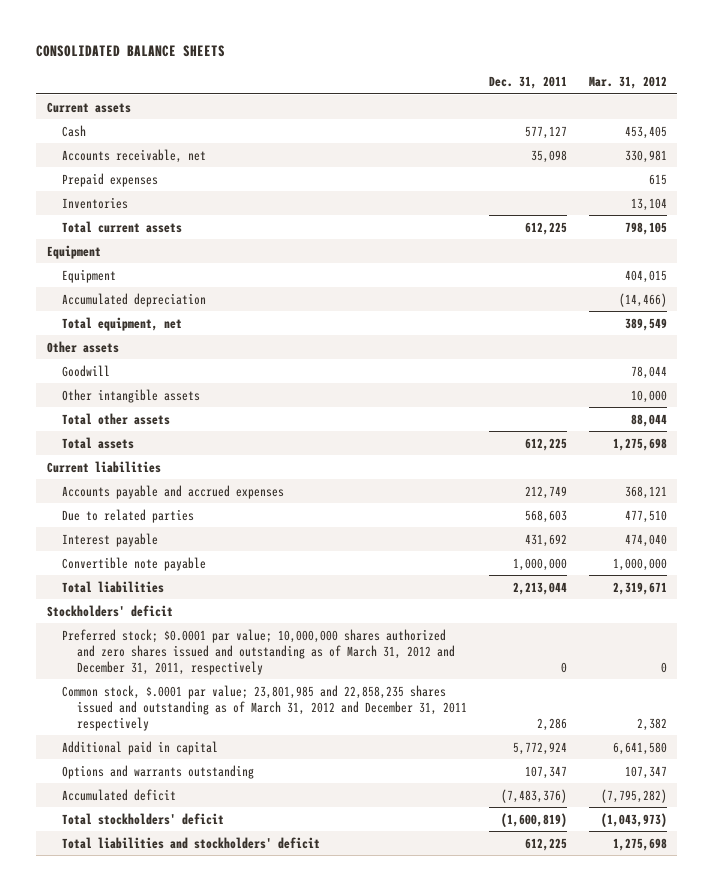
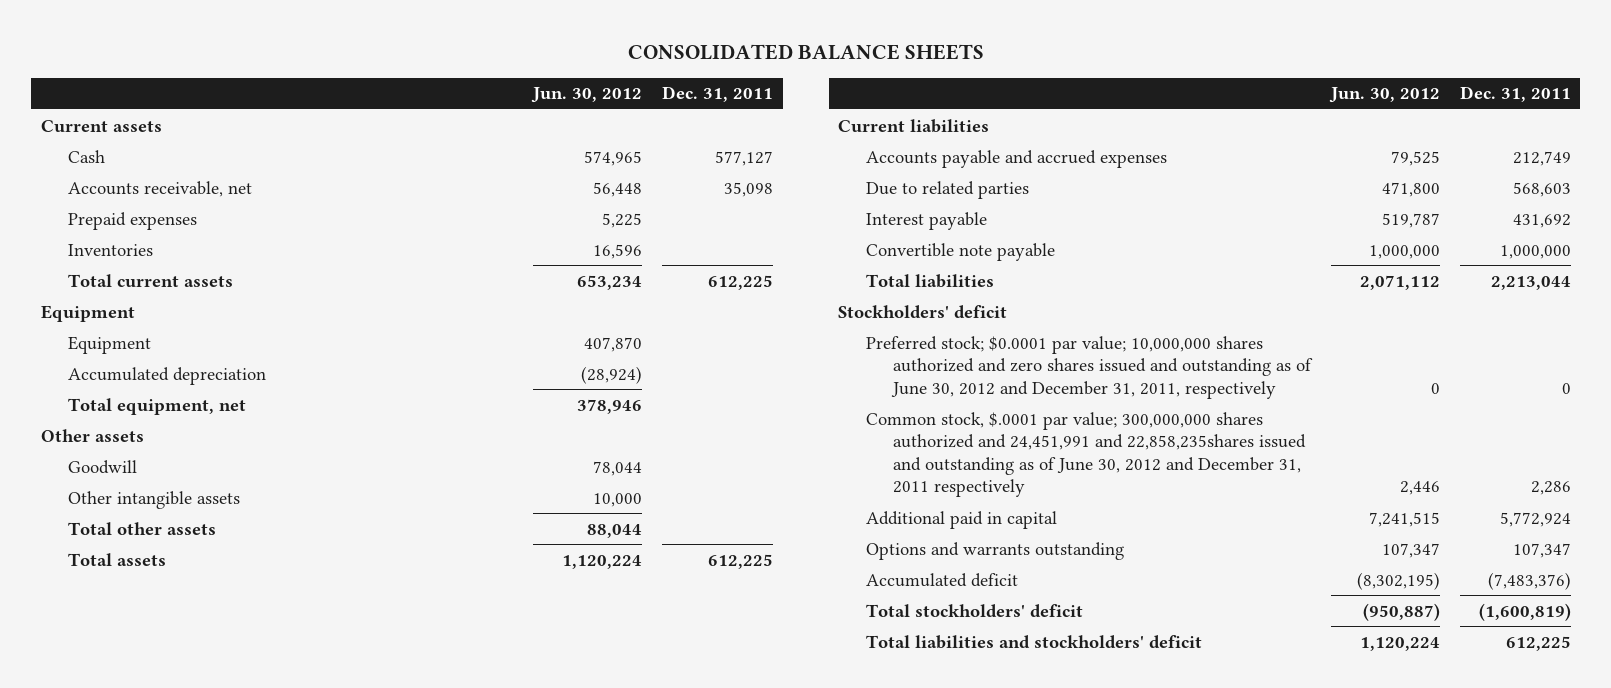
[588,76,667,90] Mar. 31, 2012 -> none
none -> [531,87,643,104] Jun. 30, 2012
[62,628,456,675] Preferred stock; $0.0001 par value; 10,000,000 shares authorized and zero shares issued and outstanding as of March 31, 2012 and December 31, 2011, respectively -> [865,335,1314,399] Preferred stock; $0.0001 par value; 10,000,000 shares authorized and zero shares issued and outstanding as of June 30, 2012 and December 31, 2011, respectively
[62,684,468,731] Common stock, $.0001 par value; 23,801,985 and 22,858,235 shares issued and outstanding as of March 31, 2012 and December 31, 2011 respectively -> [865,411,1307,497] Common stock, $.0001 par value; 300,000,000 shares authorized and 24,451,991 and 22,858,235shares issued and outstanding as of June 30, 2012 and December 31, 2011 respectively

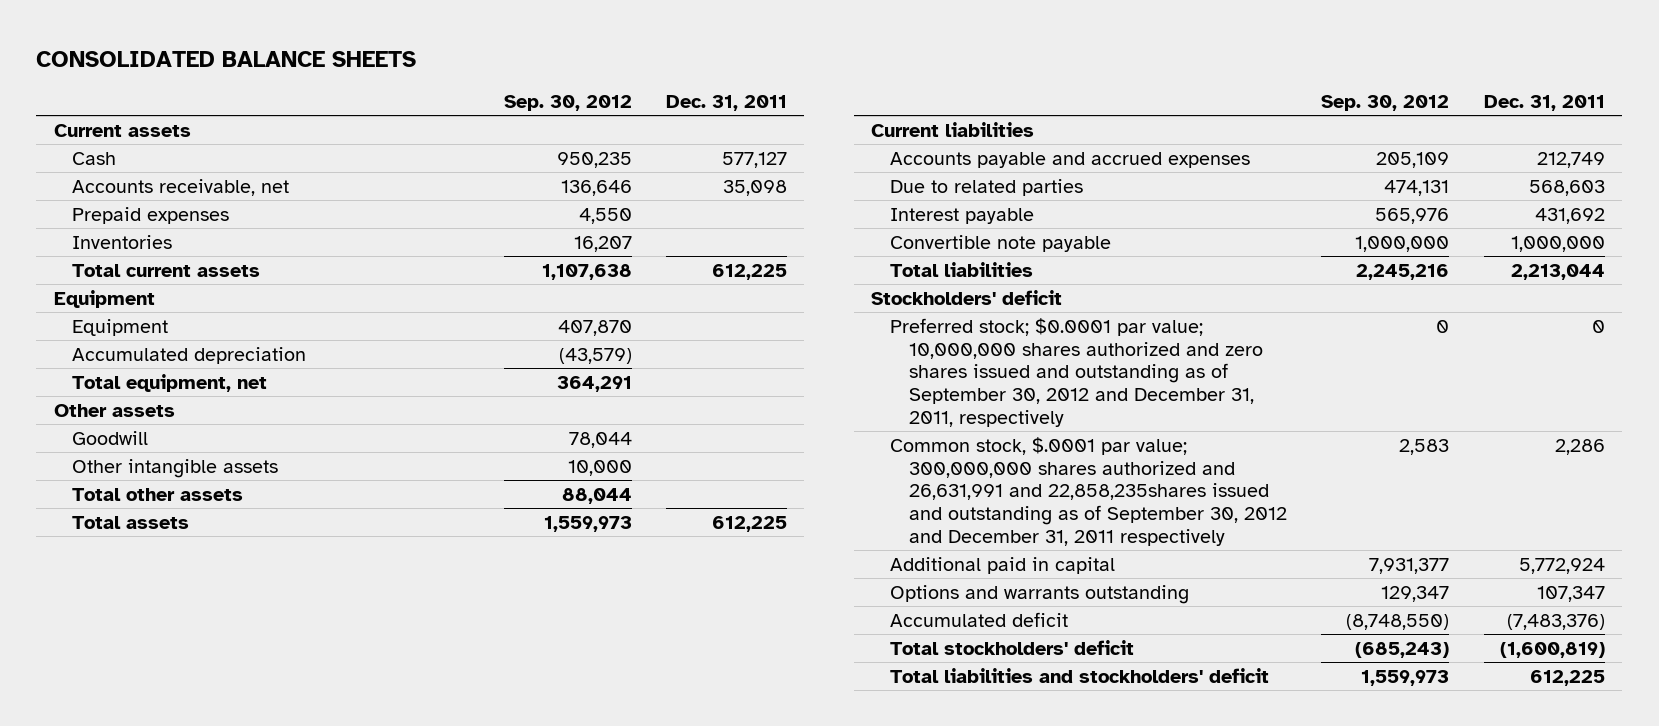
[531,87,643,104] Jun. 30, 2012 -> none
none -> [503,94,632,111] Sep. 30, 2012
[865,335,1314,399] Preferred stock; $0.0001 par value; 10,000,000 shares authorized and zero shares issued and outstanding as of June 30, 2012 and December 31, 2011, respectively -> [890,317,1263,428] Preferred stock; $0.0001 par value; 10,000,000 shares authorized and zero shares issued and outstanding as of September 30, 2012 and December 31, 2011, respectively
[865,411,1307,497] Common stock, $.0001 par value; 300,000,000 shares authorized and 24,451,991 and 22,858,235shares issued and outstanding as of June 30, 2012 and December 31, 2011 respectively -> [890,436,1287,547] Common stock, $.0001 par value; 300,000,000 shares authorized and 26,631,991 and 22,858,235shares issued and outstanding as of September 30, 2012 and December 31, 2011 respectively

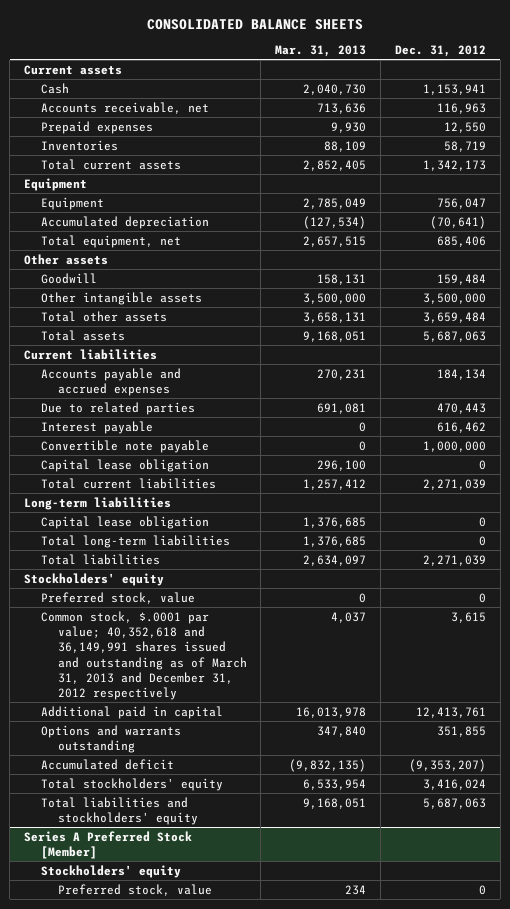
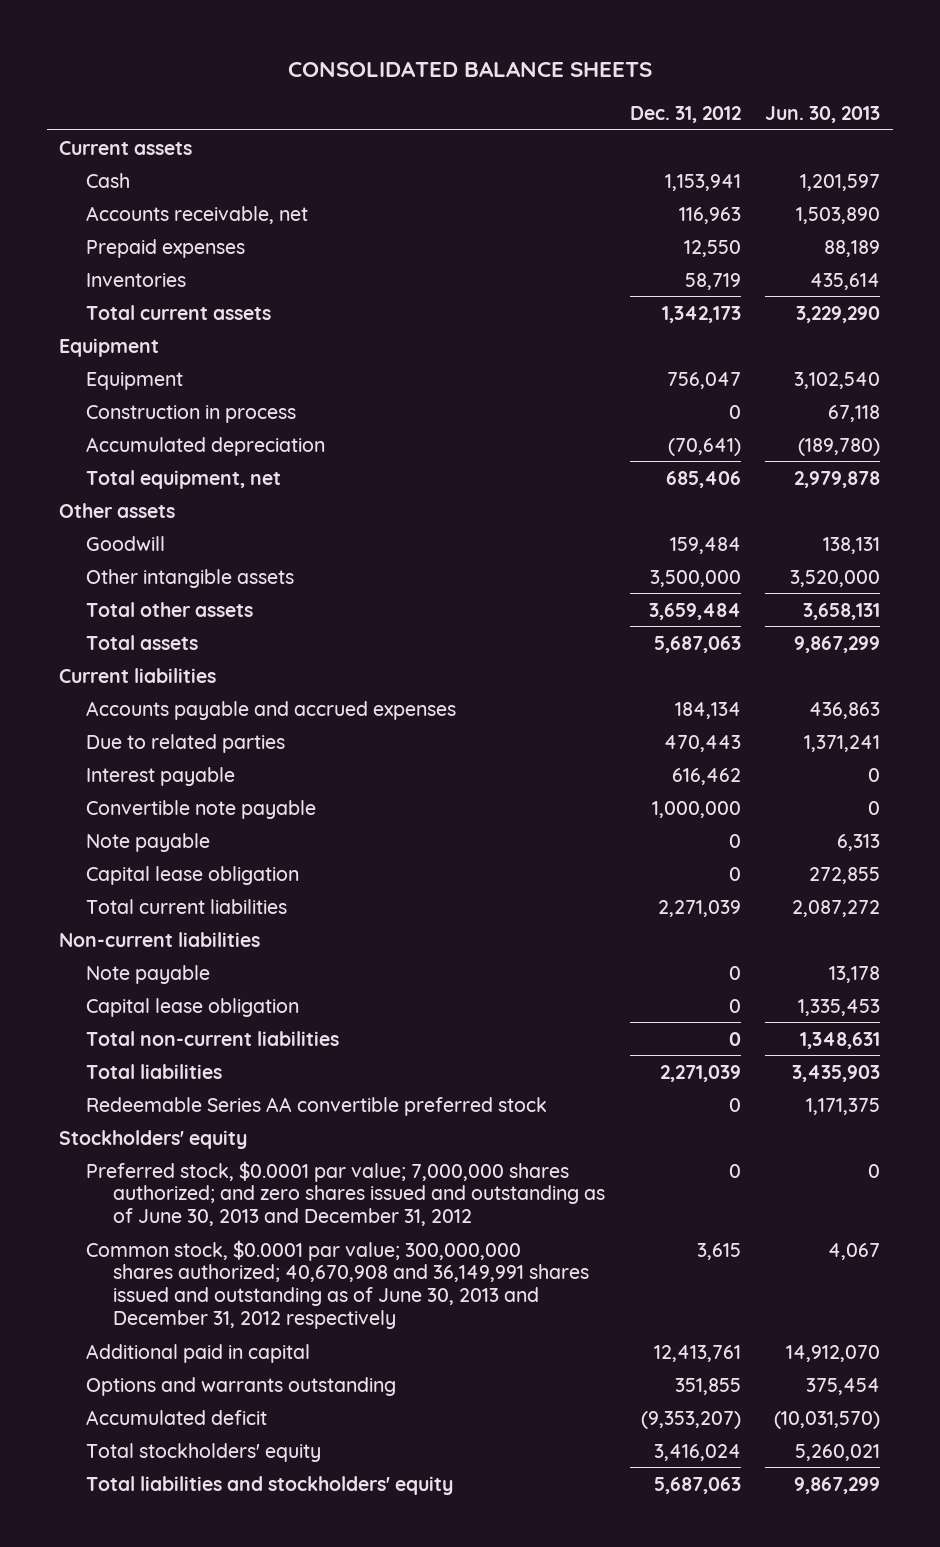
[275,45,367,58] Mar. 31, 2013 -> none
none -> [765,106,881,124] Jun. 30, 2013
none -> [86,404,297,423] Construction in process
none -> [86,832,211,852] Note payable
[24,496,172,510] Long-term liabilities -> none
none -> [59,931,261,947] Non-current liabilities
none -> [86,964,211,984] Note payable
[40,534,230,548] Total long-term liabilities -> [86,1030,340,1046] Total non-current liabilities
none -> [86,1096,548,1116] Redeemable Series AA convertible preferred stock
[40,591,195,604] Preferred stock, value -> [86,1160,606,1226] Preferred stock, $0.0001 par value; 7,000,000 shares authorized; and zero shares issued and outstanding as of June 30, 2013 and December 31, 2012
[40,610,247,701] Common stock, $.0001 par value; 40,352,618 and 36,149,991 shares issued and outstanding as of March 31, 2013 and December 31, 2012 respectively -> [86,1239,590,1329] Common stock, $0.0001 par value; 300,000,000 shares authorized; 40,670,908 and 36,149,991 shares issued and outstanding as of June 30, 2013 and December 31, 2012 respectively
[24,830,193,859] Series A Preferred Stock [Member] -> none
[40,864,181,878] Stockholders' equity -> none
[57,883,212,896] Preferred stock, value -> none

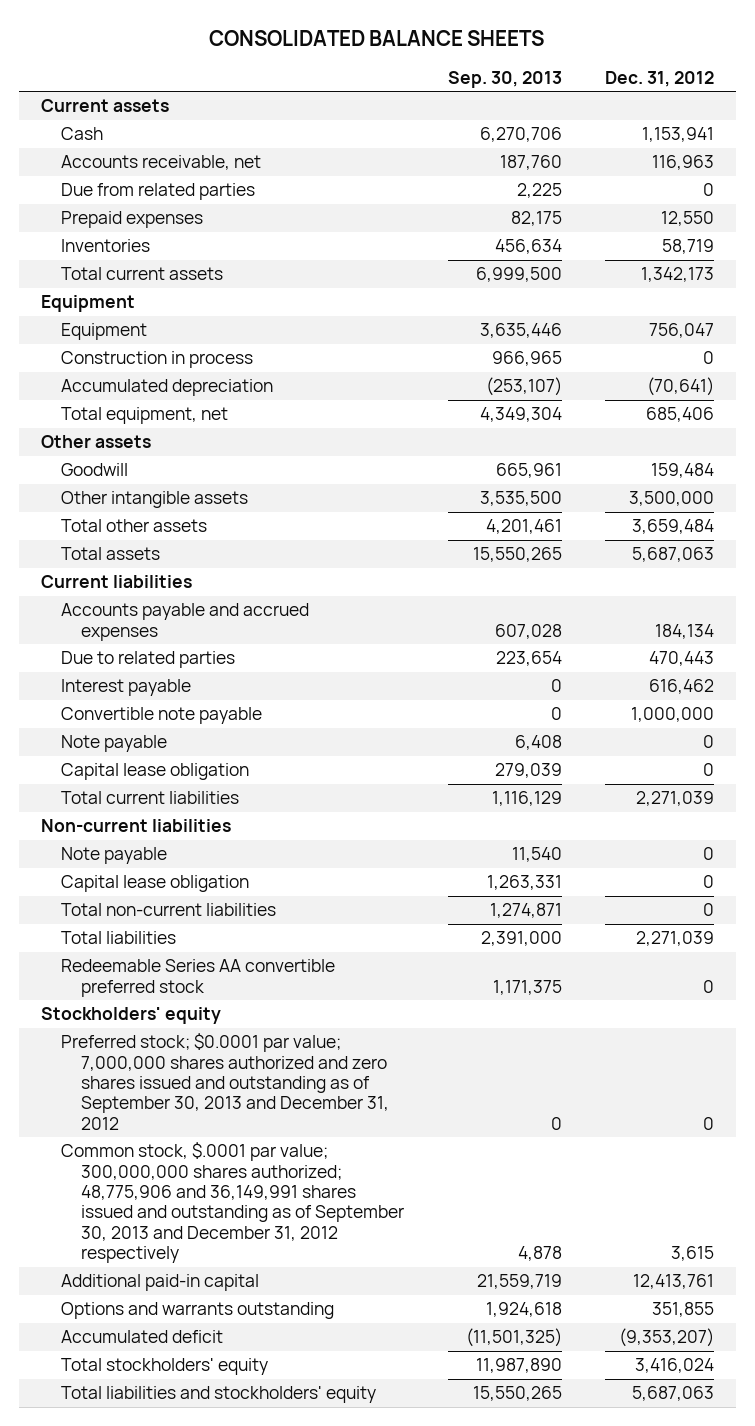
[765,106,881,124] Jun. 30, 2013 -> none
none -> [447,71,562,89] Sep. 30, 2013
none -> [60,183,255,201] Due from related parties
[86,1160,606,1226] Preferred stock, $0.0001 par value; 7,000,000 shares authorized; and zero shares issued and outstanding as of June 30, 2013 and December 31, 2012 -> [60,1033,389,1130] Preferred stock; $0.0001 par value; 7,000,000 shares authorized and zero shares issued and outstanding as of September 30, 2013 and December 31, 2012
[86,1239,590,1329] Common stock, $0.0001 par value; 300,000,000 shares authorized; 40,670,908 and 36,149,991 shares issued and outstanding as of June 30, 2013 and December 31, 2012 respectively -> [60,1142,404,1264] Common stock, $.0001 par value; 300,000,000 shares authorized; 48,775,906 and 36,149,991 shares issued and outstanding as of September 30, 2013 and December 31, 2012 respectively
[86,1343,311,1363] Additional paid in capital -> [60,1274,259,1292] Additional paid-in capital

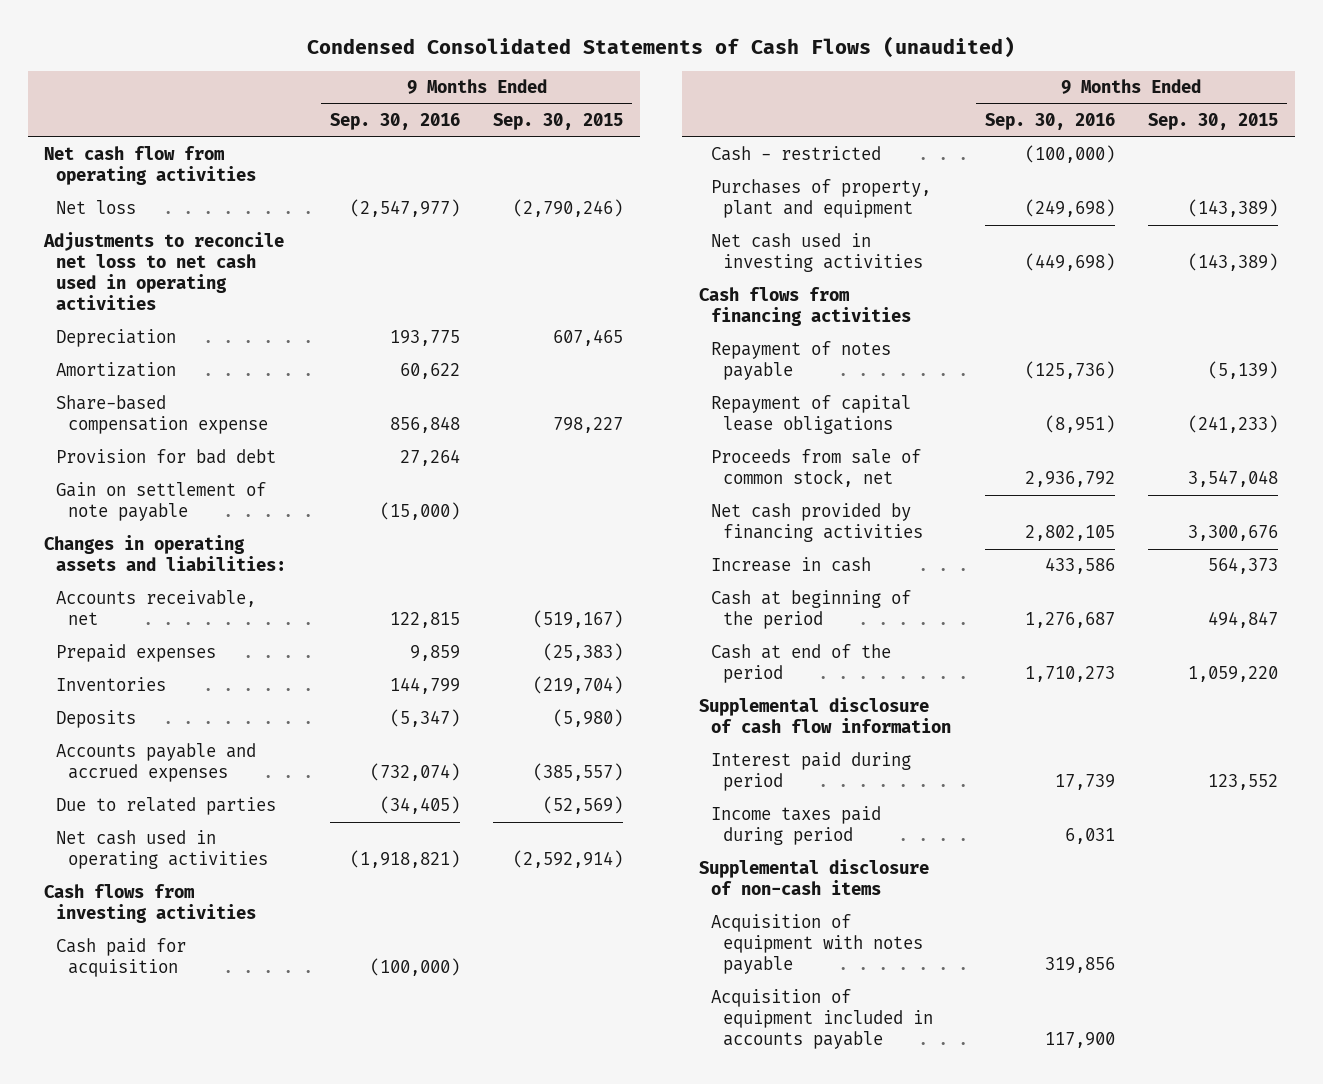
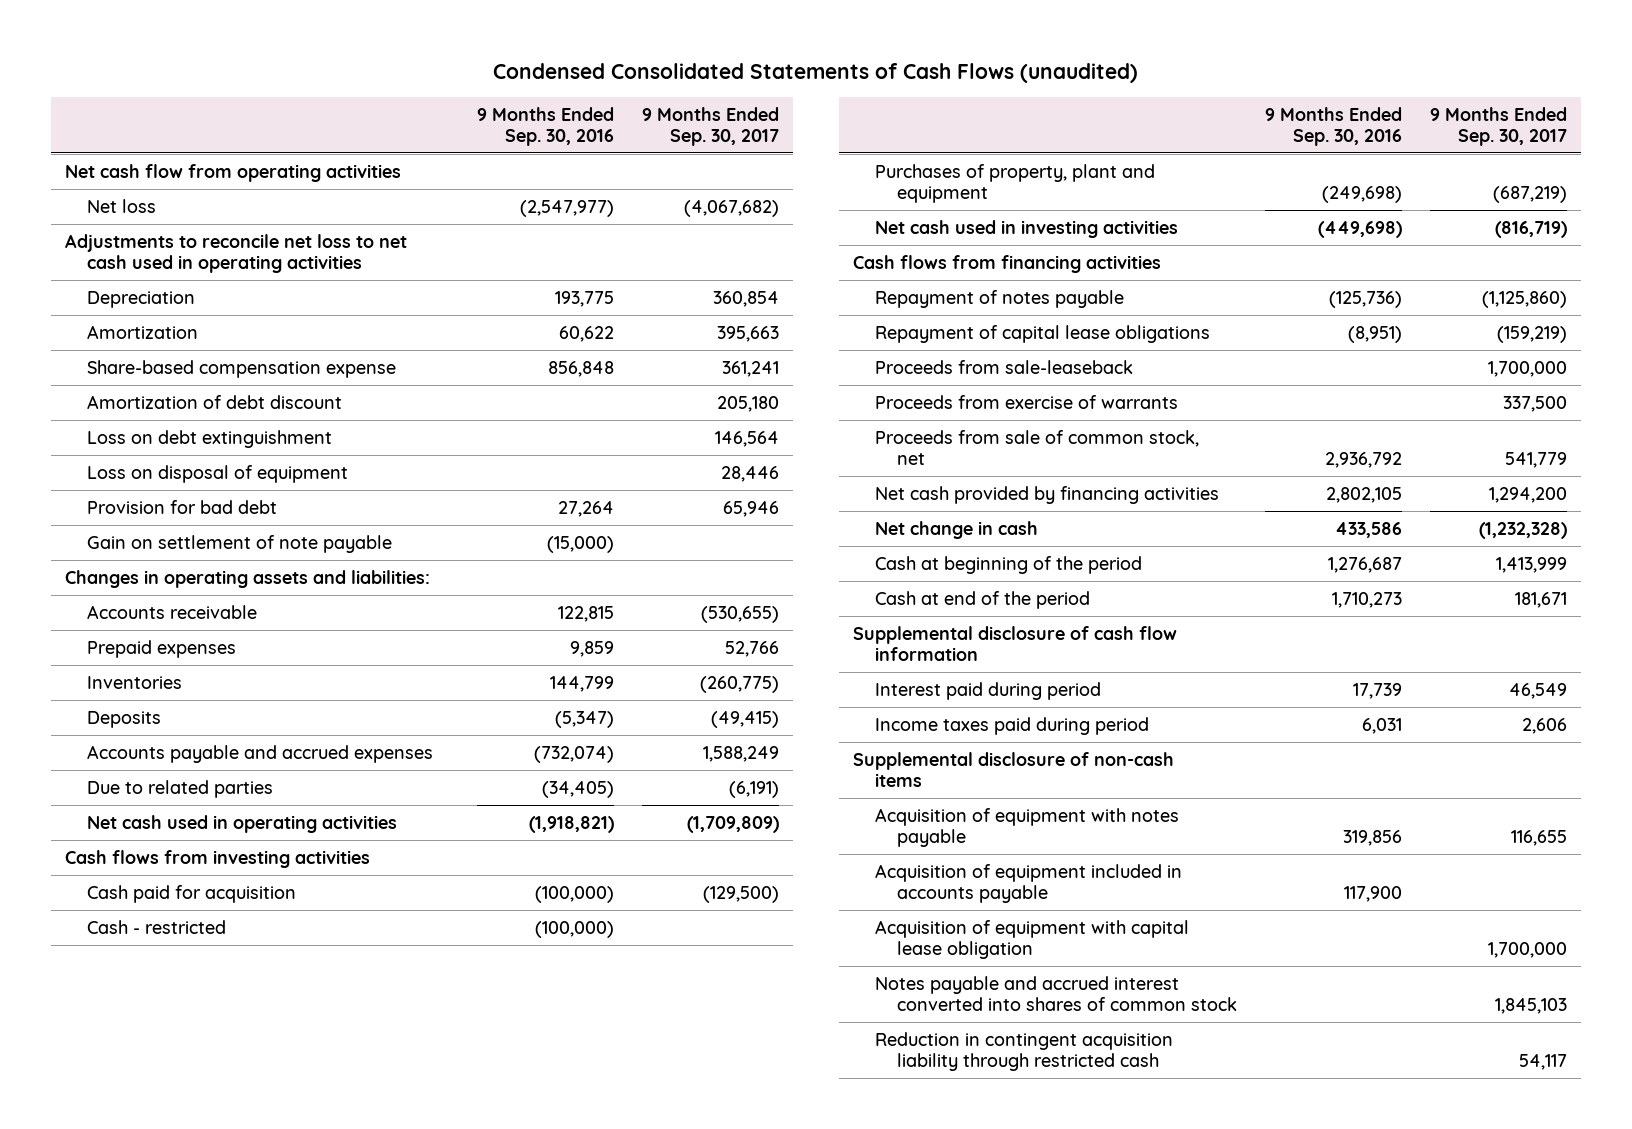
[493,113,624,131] Sep. 30, 2015 -> none
none -> [642,106,780,147] 9 Months Ended Sep. 30, 2017
none -> [86,394,342,409] Amortization of debt discount
none -> [86,429,332,448] Loss on debt extinguishment
none -> [86,464,348,483] Loss on disposal of equipment
[56,590,257,626] Accounts receivable, net -> [86,604,257,619] Accounts receivable
none -> [874,359,1133,374] Proceeds from sale-leaseback
none -> [874,394,1178,409] Proceeds from exercise of warrants
[711,557,872,573] Increase in cash -> [874,520,1038,539] Net change in cash
none -> [874,919,1189,959] Acquisition of equipment with capital lease obligation
none -> [874,975,1238,1011] Notes payable and accrued interest converted into shares of common stock
none -> [874,1031,1173,1071] Reduction in contingent acquisition liability through restricted cash

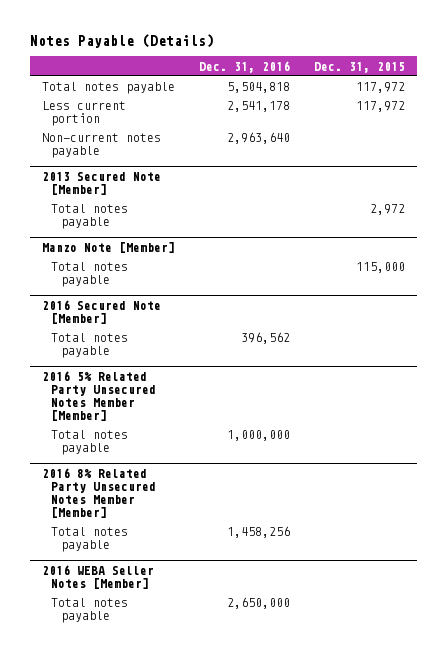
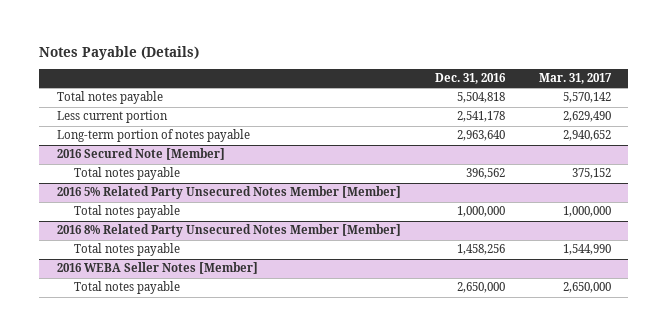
[313,61,405,73] Dec. 31, 2015 -> none
none -> [539,73,613,85] Mar. 31, 2017
[42,171,162,195] 2013 Secured Note [Member] -> none
[51,204,129,230] Total notes payable -> none
[42,241,176,253] Manzo Note [Member] -> none
[51,262,129,288] Total notes payable -> none
[42,133,162,159] Non-current notes payable -> [56,129,250,143] Long-term portion of notes payable

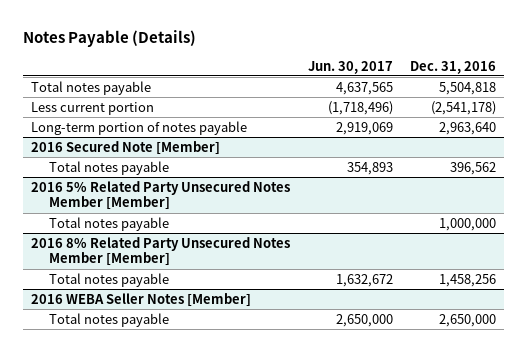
[539,73,613,85] Mar. 31, 2017 -> none
none -> [307,60,393,74] Jun. 30, 2017
[456,111,505,123] 2,541,178 -> [430,100,496,115] (2,541,178)

